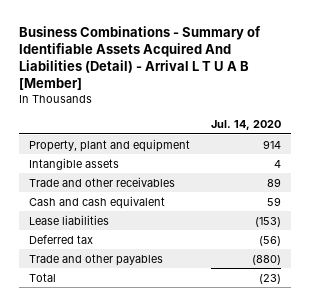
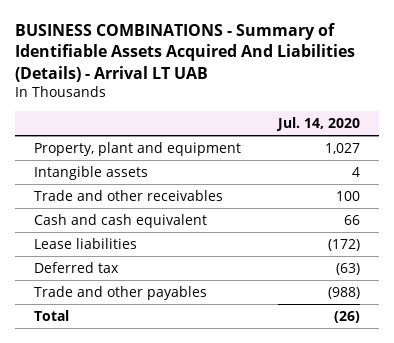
[19,25,262,91] Business Combinations - Summary of Identifiable Assets Acquired And Liabilities (Detail) - Arrival L T U A B [Member] -> [14,23,355,82] BUSINESS COMBINATIONS - Summary of Identifiable Assets Acquired And Liabilities (Details) - Arrival LT UAB
[262,139,281,149] 914 -> [325,143,361,155] 1,027
[266,177,281,187] 89 -> [336,191,361,202] 100
[266,196,281,206] 59 -> [344,215,361,226] 66
[254,216,281,227] (153) -> [328,239,361,252] (172)
[258,235,281,246] (56) -> [336,263,361,276] (63)
[251,254,281,265] (880) -> [328,287,361,300] (988)
[258,273,281,284] (23) -> [334,311,361,324] (26)

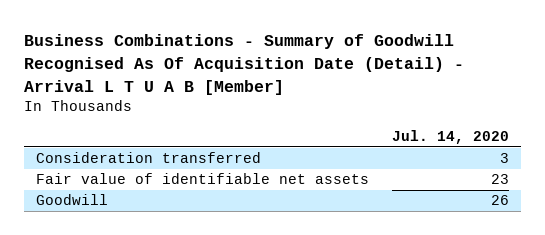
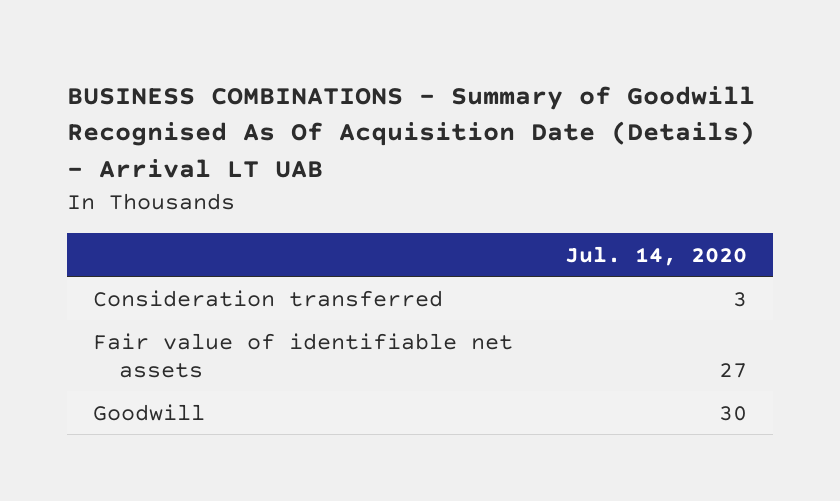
[23,34,464,95] Business Combinations - Summary of Goodwill Recognised As Of Acquisition Date (Detail) - Arrival L T U A B [Member] -> [66,85,755,179] BUSINESS COMBINATIONS - Summary of Goodwill Recognised As Of Acquisition Date (Details) - Arrival LT UAB
[491,174,510,185] 23 -> [718,362,747,378] 27
[491,195,510,206] 26 -> [718,405,747,421] 30

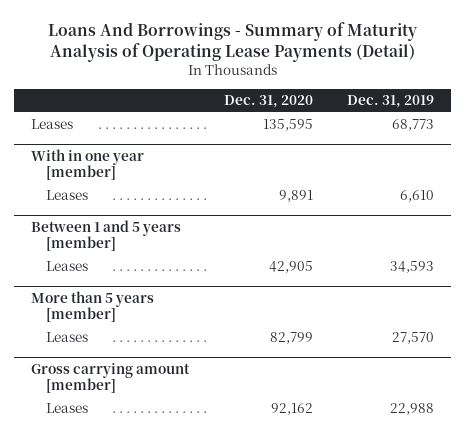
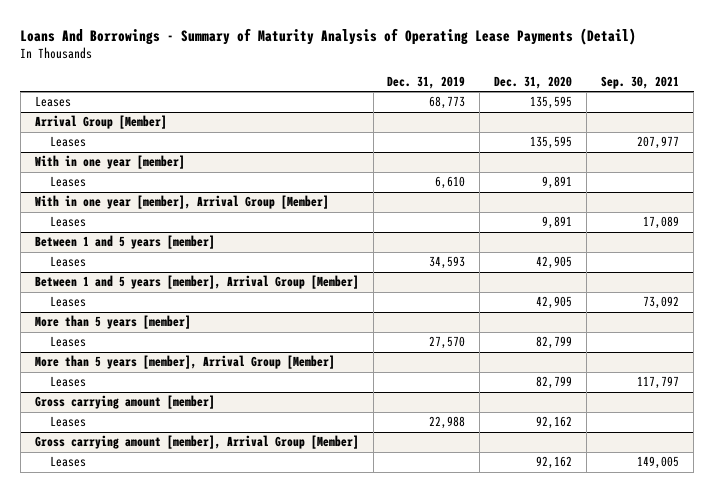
none -> [601,75,680,89] Sep. 30, 2021
none -> [34,115,167,130] Arrival Group [Member]
none -> [50,136,87,148] Leases
none -> [34,195,329,210] With in one year [member], Arrival Group [Member]
none -> [50,216,87,228] Leases
none -> [34,275,359,290] Between 1 and 5 years [member], Arrival Group [Member]
none -> [50,296,87,308] Leases
none -> [34,355,335,370] More than 5 years [member], Arrival Group [Member]
none -> [50,376,87,388] Leases
none -> [34,435,359,450] Gross carrying amount [member], Arrival Group [Member]
none -> [50,456,87,468] Leases

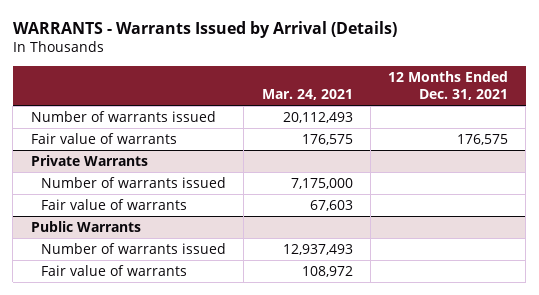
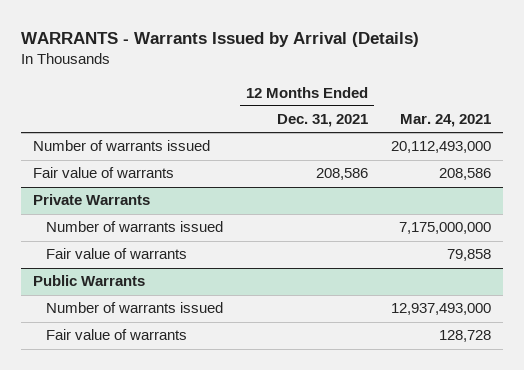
[282,111,353,123] 20,112,493 -> [391,141,492,154] 20,112,493,000
[301,133,353,145] 176,575 -> [439,168,492,181] 208,586
[457,133,509,145] 176,575 -> [315,168,368,181] 208,586
[290,177,353,189] 7,175,000 -> [399,222,492,235] 7,175,000,000
[309,199,353,211] 67,603 -> [447,249,492,262] 79,858
[282,243,353,255] 12,937,493 -> [391,303,492,316] 12,937,493,000
[301,265,353,277] 108,972 -> [439,330,492,343] 128,728

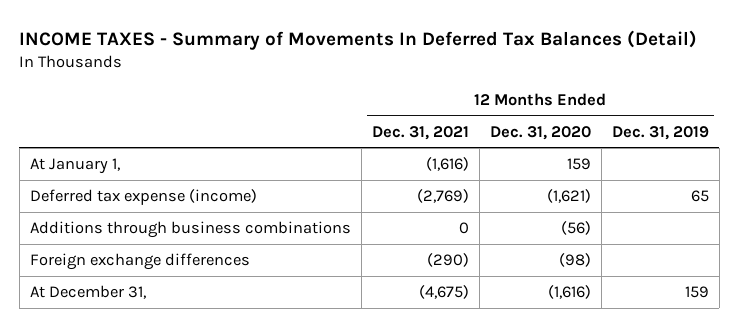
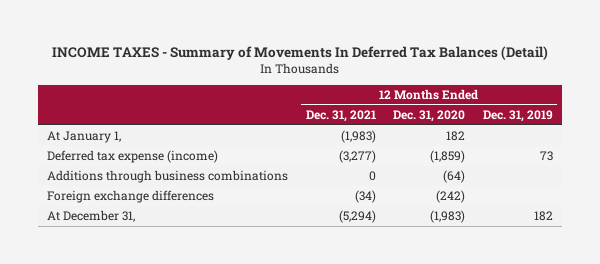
[425,157,469,172] (1,616) -> [340,130,376,144] (1,983)
[566,158,591,171] 159 -> [446,131,466,142] 182
[416,189,469,204] (2,769) -> [338,150,376,164] (3,277)
[546,189,591,204] (1,621) -> [430,150,466,164] (1,859)
[690,190,709,203] 65 -> [539,151,553,162] 73
[560,221,591,236] (56) -> [443,170,466,184] (64)
[426,253,469,268] (290) -> [354,190,376,204] (34)
[558,253,591,268] (98) -> [436,190,466,204] (242)
[418,285,469,300] (4,675) -> [338,210,376,224] (5,294)
[547,285,591,300] (1,616) -> [430,210,466,224] (1,983)
[684,286,709,299] 159 -> [533,211,553,222] 182

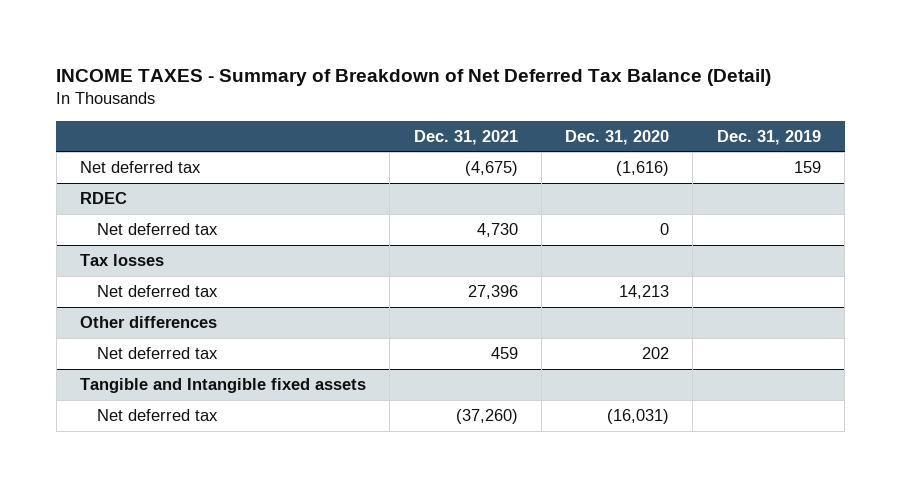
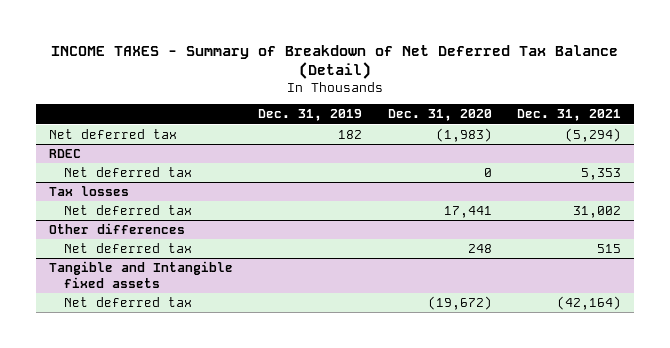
[464,160,518,176] (4,675) -> [565,127,622,142] (5,294)
[616,160,670,176] (1,616) -> [435,127,492,142] (1,983)
[793,160,821,173] 159 -> [338,129,363,139] 182
[476,222,518,237] 4,730 -> [581,167,622,180] 5,353
[467,284,518,299] 27,396 -> [573,205,622,218] 31,002
[619,284,670,299] 14,213 -> [443,205,492,218] 17,441
[490,346,518,359] 459 -> [597,243,622,253] 515
[642,346,670,359] 202 -> [467,243,492,253] 248
[455,408,518,424] (37,260) -> [557,295,622,310] (42,164)
[607,408,670,424] (16,031) -> [427,295,492,310] (19,672)

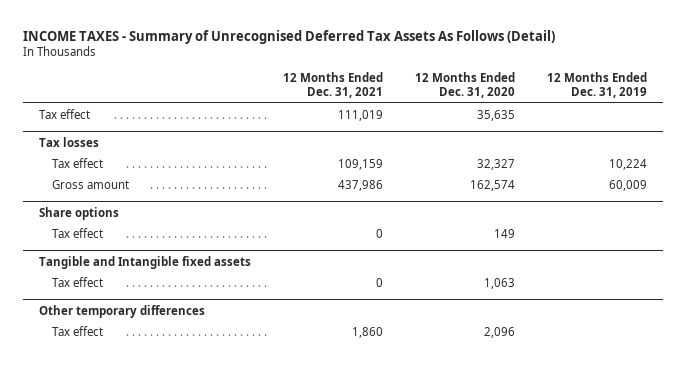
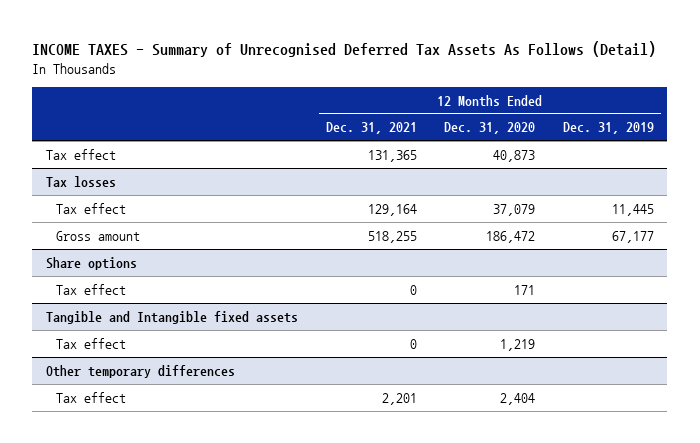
[338,109,384,121] 111,019 -> [367,149,417,162] 131,365
[477,109,516,121] 35,635 -> [493,149,536,162] 40,873
[338,158,384,170] 109,159 -> [367,203,417,216] 129,164
[477,158,516,170] 32,327 -> [493,203,536,216] 37,079
[609,158,648,170] 10,224 -> [611,203,654,216] 11,445
[338,179,384,191] 437,986 -> [367,230,417,243] 518,255
[470,179,516,191] 162,574 -> [486,230,536,243] 186,472
[609,179,648,191] 60,009 -> [611,230,654,243] 67,177
[494,228,516,238] 149 -> [514,284,536,295] 171
[484,277,516,289] 1,063 -> [500,338,536,351] 1,219
[352,326,384,338] 1,860 -> [381,392,417,405] 2,201
[484,326,516,338] 2,096 -> [500,392,536,405] 2,404

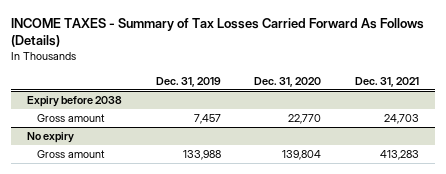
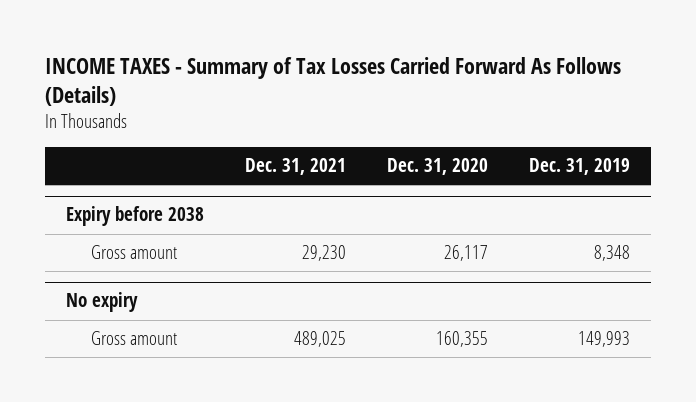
[193,114,221,125] 7,457 -> [594,245,631,262] 8,348
[288,114,322,125] 22,770 -> [443,245,488,262] 26,117
[383,114,419,125] 24,703 -> [301,245,346,262] 29,230
[182,150,221,161] 133,988 -> [578,331,631,348] 149,993
[282,150,322,161] 139,804 -> [435,331,488,348] 160,355
[379,150,419,161] 413,283 -> [293,331,346,348] 489,025

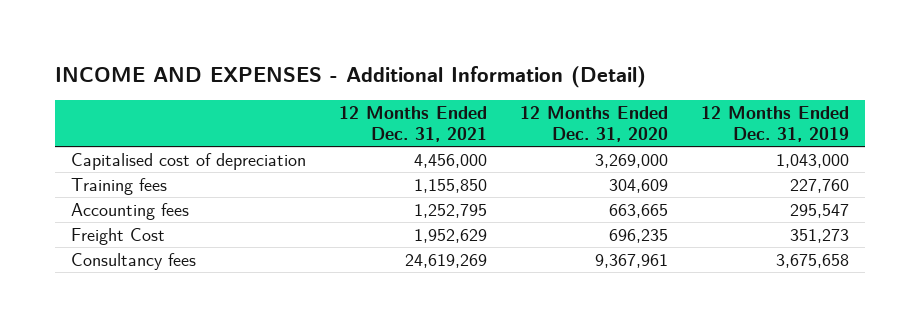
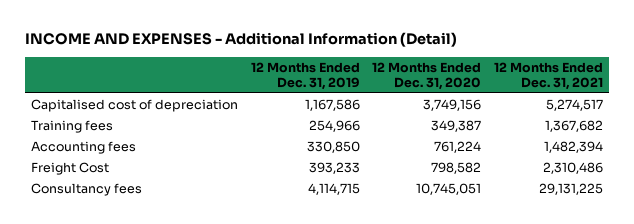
[413,153,487,168] 4,456,000 -> [545,99,603,112] 5,274,517
[594,153,668,168] 3,269,000 -> [423,99,482,112] 3,749,156
[775,153,849,168] 1,043,000 -> [304,99,360,112] 1,167,586
[413,178,487,193] 1,155,850 -> [544,120,603,133] 1,367,682
[608,178,668,193] 304,609 -> [431,120,482,133] 349,387
[789,178,849,193] 227,760 -> [308,120,360,133] 254,966
[413,203,487,218] 1,252,795 -> [543,141,603,154] 1,482,394
[608,203,668,218] 663,665 -> [434,141,482,154] 761,224
[789,203,849,218] 295,547 -> [306,141,360,154] 330,850
[413,228,487,243] 1,952,629 -> [542,162,603,175] 2,310,486
[608,228,668,243] 696,235 -> [431,162,482,175] 798,582
[789,228,849,243] 351,273 -> [308,162,360,175] 393,233
[404,253,487,268] 24,619,269 -> [538,183,603,196] 29,131,225
[594,253,668,268] 9,367,961 -> [416,183,482,196] 10,745,051
[775,253,849,268] 3,675,658 -> [307,183,360,196] 4,114,715

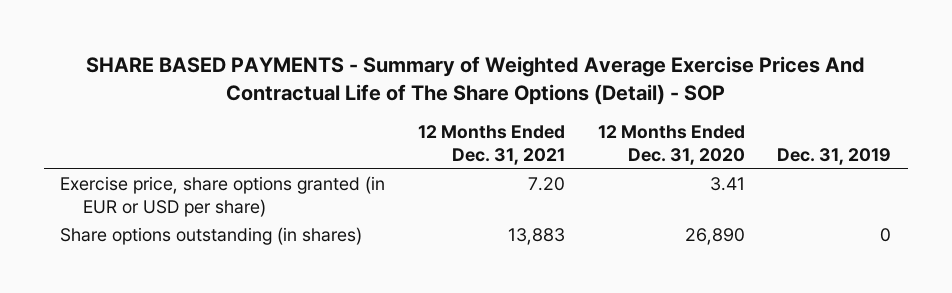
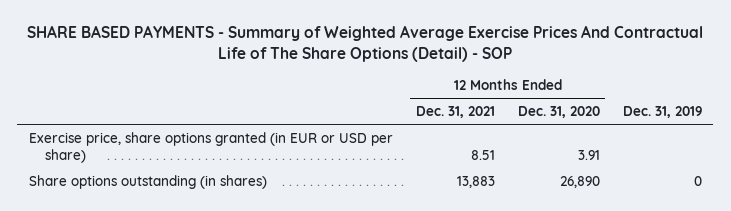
[528,177,566,192] 7.20 -> [470,149,495,160] 8.51
[709,177,745,192] 3.41 -> [577,149,600,160] 3.91

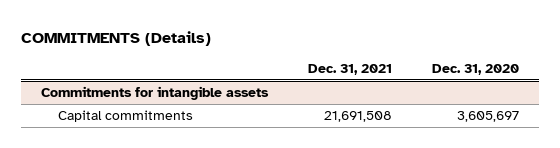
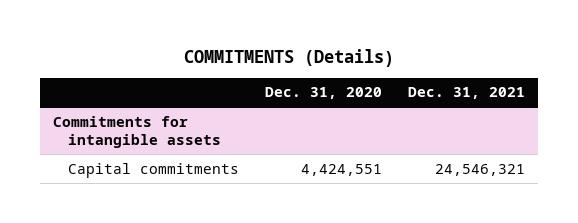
[324,111,393,123] 21,691,508 -> [434,163,525,176] 24,546,321
[456,111,519,123] 3,605,697 -> [301,163,383,176] 4,424,551

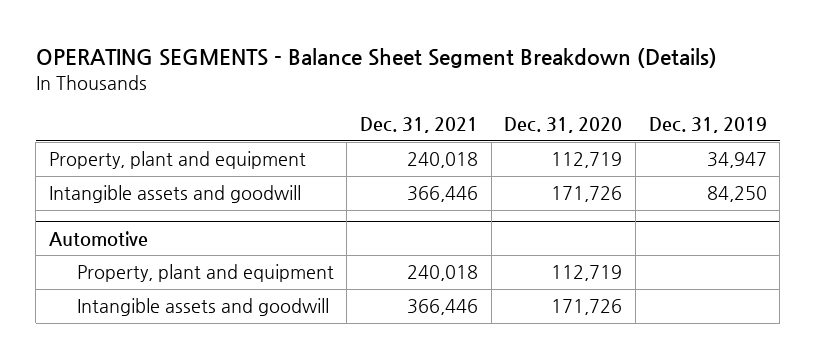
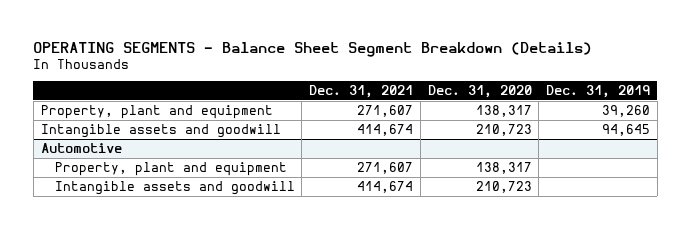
[407,152,479,169] 240,018 -> [357,104,414,117] 271,607
[551,152,623,169] 112,719 -> [475,104,532,117] 138,317
[706,152,767,169] 34,947 -> [602,104,651,117] 39,260
[407,186,479,203] 366,446 -> [357,123,414,136] 414,674
[551,186,623,203] 171,726 -> [475,123,532,136] 210,723
[706,186,767,203] 84,250 -> [602,123,651,136] 94,645
[407,265,479,282] 240,018 -> [357,161,414,174] 271,607
[551,265,623,282] 112,719 -> [475,161,532,174] 138,317
[407,299,479,316] 366,446 -> [357,180,414,193] 414,674
[551,299,623,316] 171,726 -> [475,180,532,193] 210,723

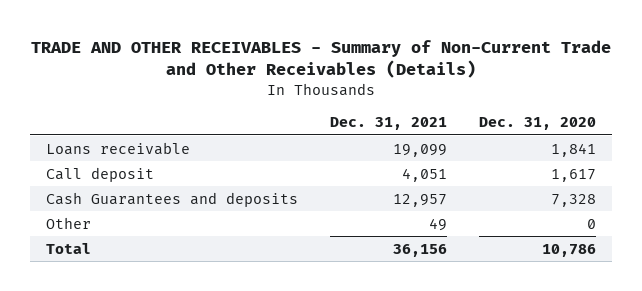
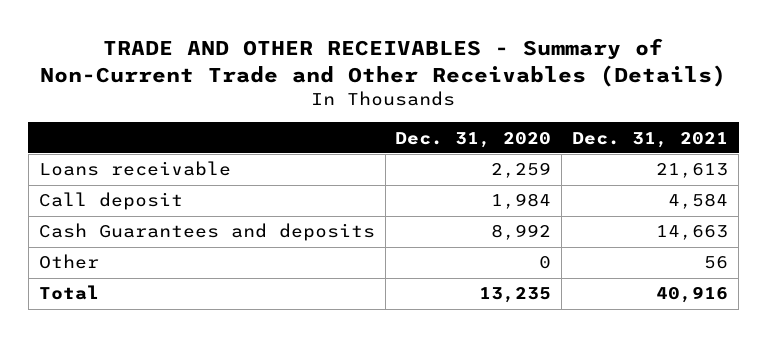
[393,143,448,157] 19,099 -> [656,163,729,179] 21,613
[551,142,597,157] 1,841 -> [491,162,552,179] 2,259
[402,167,448,182] 4,051 -> [668,193,729,210] 4,584
[551,168,597,182] 1,617 -> [491,193,552,210] 1,984
[393,193,448,207] 12,957 -> [656,225,729,241] 14,663
[551,193,597,207] 7,328 -> [491,224,552,241] 8,992
[429,217,448,231] 49 -> [704,256,729,270] 56
[393,243,448,257] 36,156 -> [656,286,729,304] 40,916
[542,243,597,257] 10,786 -> [479,287,552,304] 13,235

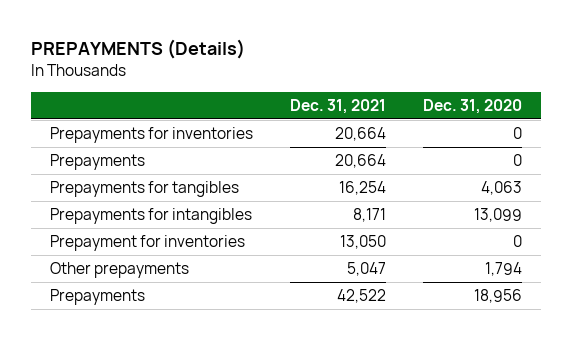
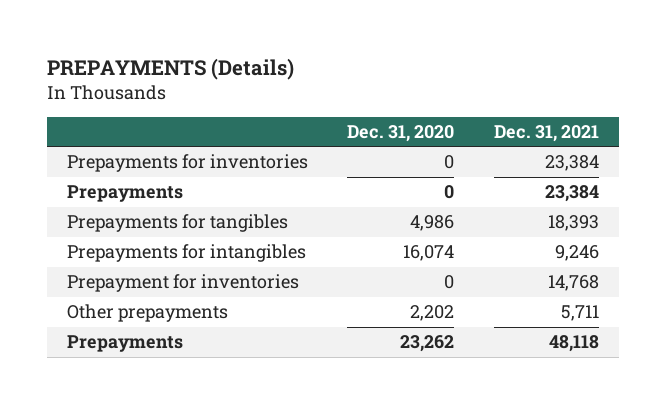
[335,127,387,142] 20,664 -> [544,155,599,172] 23,384
[335,154,387,169] 20,664 -> [544,185,599,203] 23,384
[339,181,387,196] 16,254 -> [547,215,599,232] 18,393
[481,181,523,196] 4,063 -> [410,215,455,232] 4,986
[353,208,387,223] 8,171 -> [554,245,599,262] 9,246
[474,208,523,223] 13,099 -> [403,245,455,262] 16,074
[340,235,387,250] 13,050 -> [547,275,599,292] 14,768
[347,262,387,277] 5,047 -> [560,305,599,322] 5,711
[485,262,523,277] 1,794 -> [410,305,455,322] 2,202
[337,289,387,304] 42,522 -> [548,335,599,353] 48,118
[474,289,523,304] 18,956 -> [400,335,455,353] 23,262

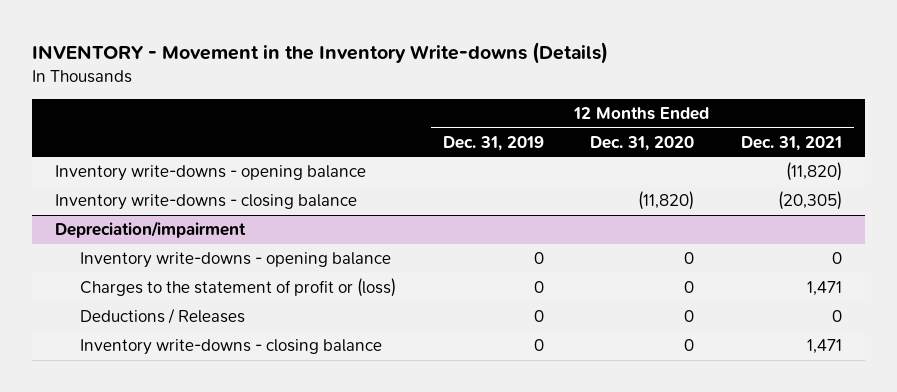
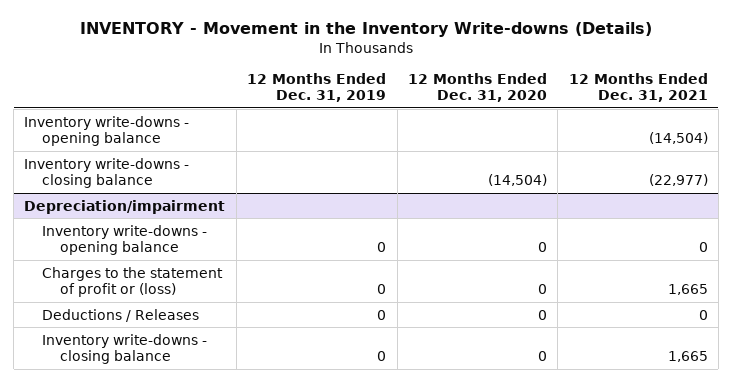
[785,162,842,182] (11,820) -> [648,132,708,145] (14,504)
[638,191,695,211] (11,820) -> [487,174,547,187] (14,504)
[777,191,842,211] (20,305) -> [648,174,708,187] (22,977)
[806,281,842,297] 1,471 -> [667,284,708,296] 1,665
[806,339,842,355] 1,471 -> [667,351,708,363] 1,665

